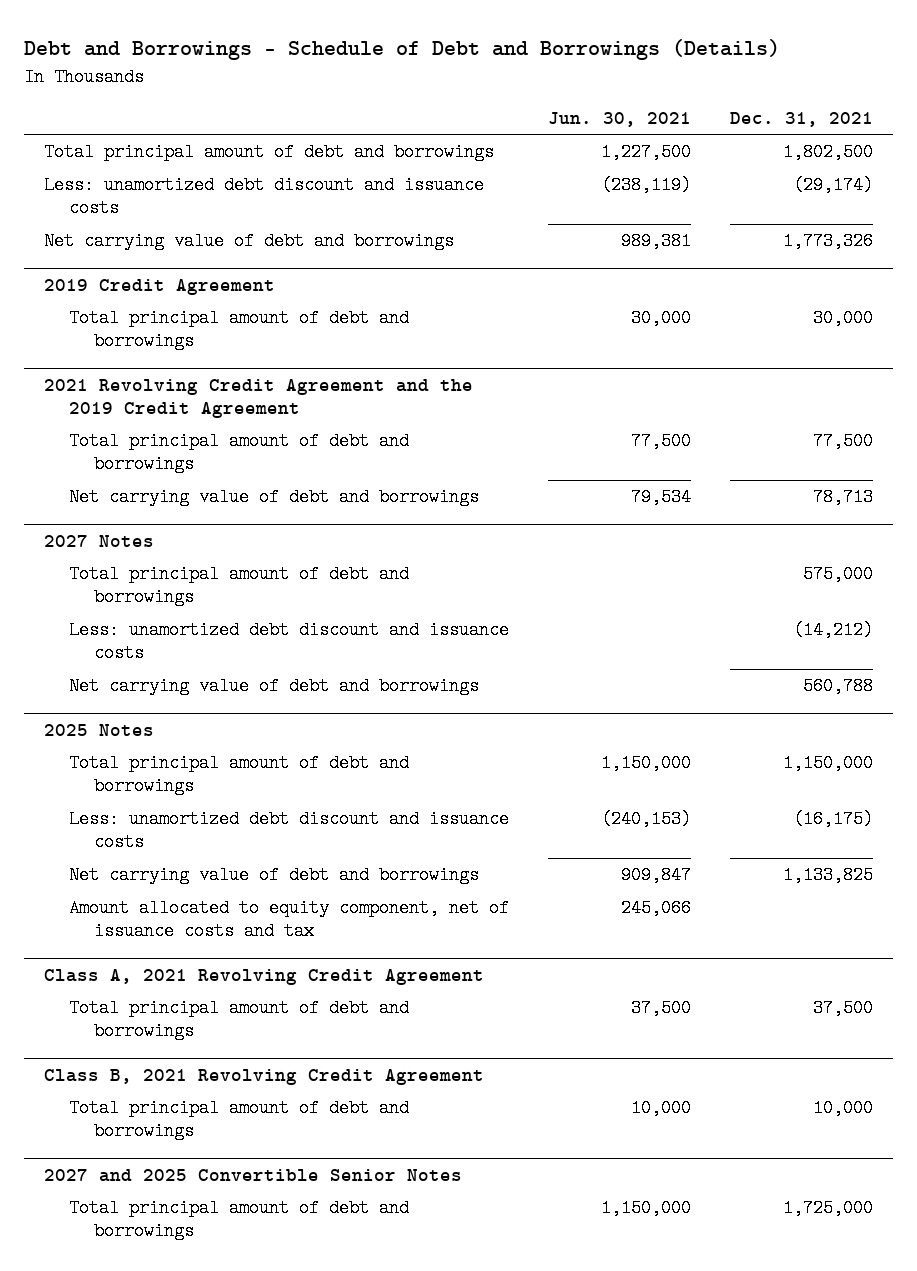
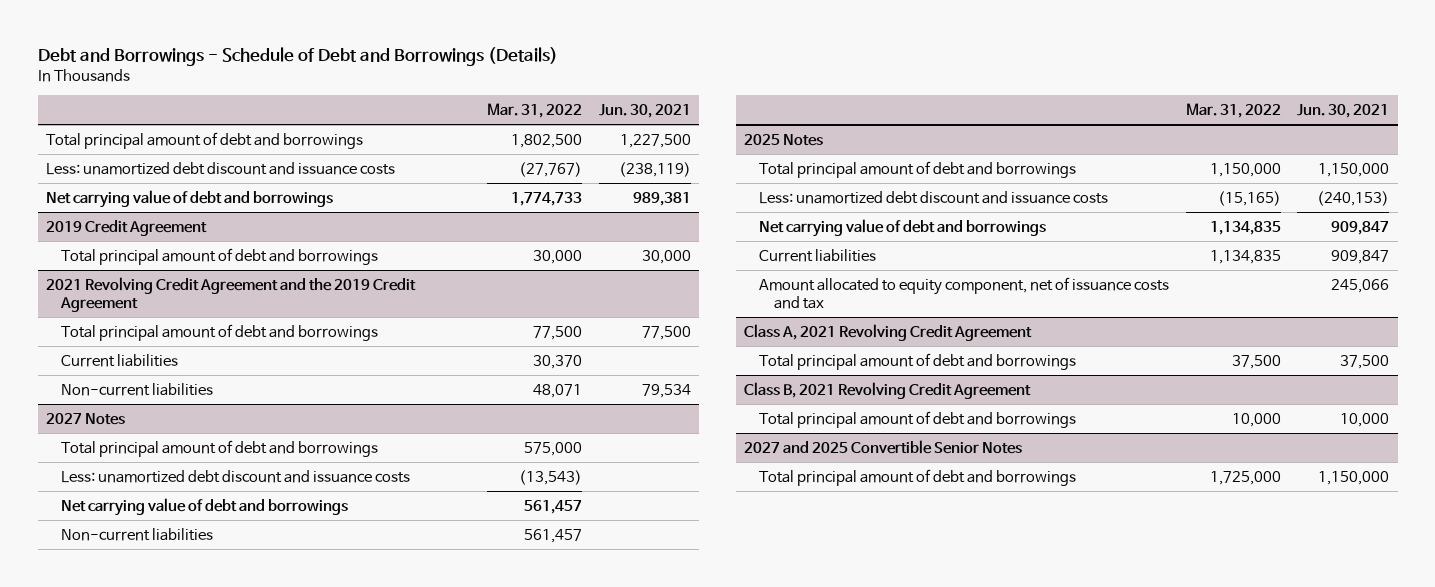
[730,111,874,127] Dec. 31, 2021 -> none
none -> [487,103,583,119] Mar. 31, 2022
none -> [60,353,178,367] Current liabilities
[69,488,480,507] Net carrying value of debt and borrowings -> [60,382,213,396] Non-current liabilities
none -> [60,527,213,541] Non-current liabilities
none -> [759,248,877,262] Current liabilities

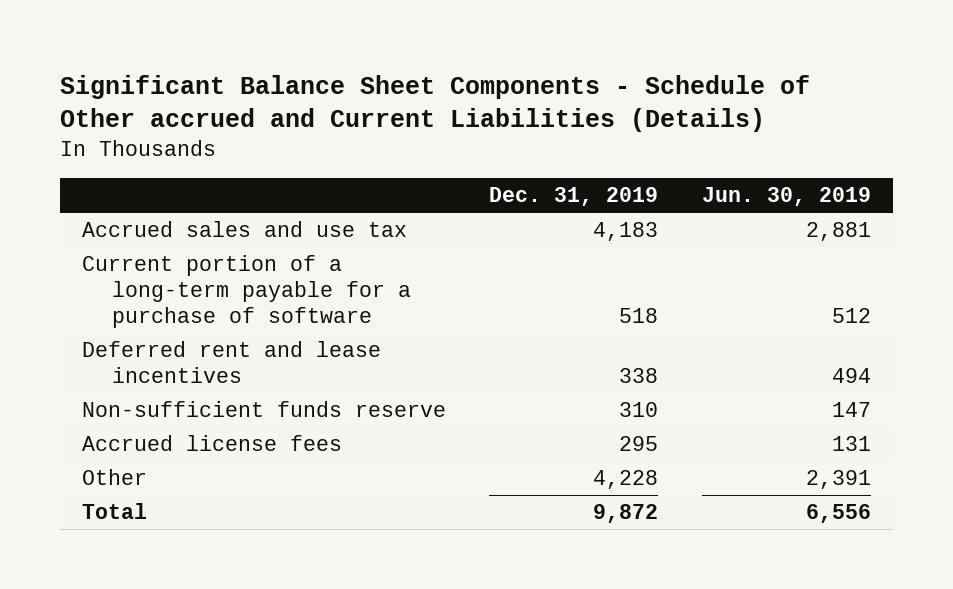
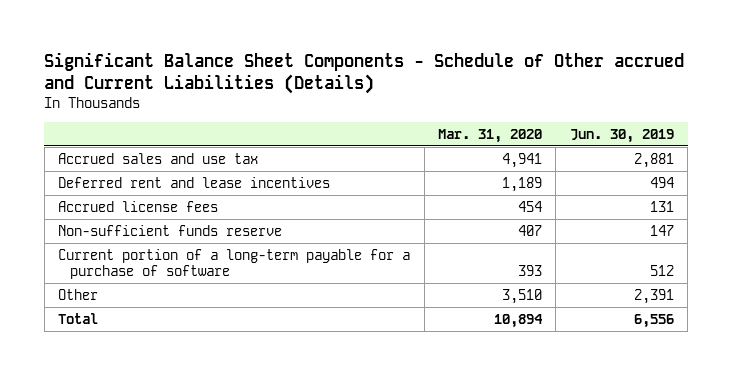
[489,187,659,207] Dec. 31, 2019 -> none
none -> [438,128,543,143] Mar. 31, 2020
[81,401,446,418] Non-sufficient funds reserve -> [58,224,283,236] Non-sufficient funds reserve
[81,255,411,329] Current portion of a long-term payable for a purchase of software -> [58,248,411,280] Current portion of a long-term payable for a purchase of software

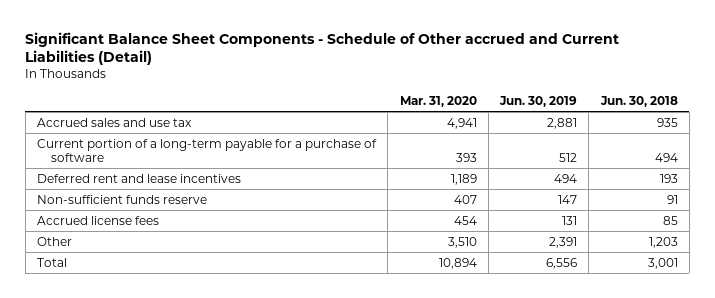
[44,51,685,94] Significant Balance Sheet Components - Schedule of Other accrued and Current Liabilities (Details) -> [25,31,620,66] Significant Balance Sheet Components - Schedule of Other accrued and Current Liabilities (Detail)
none -> [599,96,678,108] Jun. 30, 2018
[58,248,411,280] Current portion of a long-term payable for a purchase of software -> [36,138,377,162] Current portion of a long-term payable for a purchase of software
[58,200,219,212] Accrued license fees -> [36,215,159,225] Accrued license fees

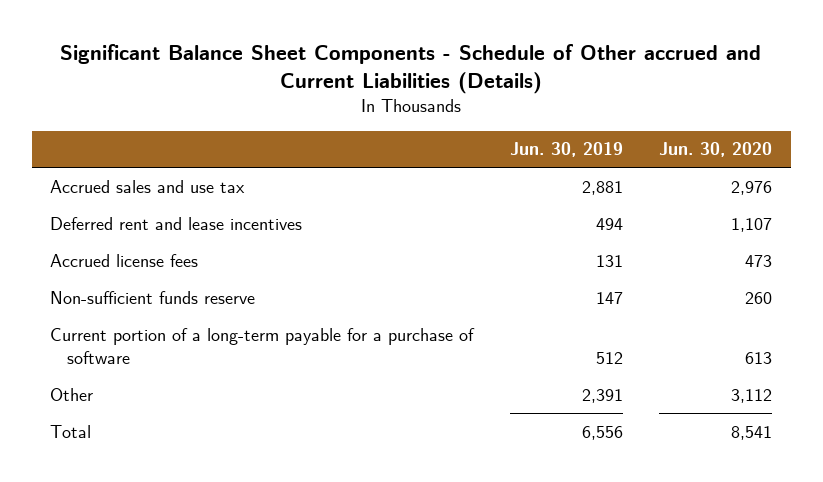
[25,31,620,66] Significant Balance Sheet Components - Schedule of Other accrued and Current Liabilities (Detail) -> [60,43,762,95] Significant Balance Sheet Components - Schedule of Other accrued and Current Liabilities (Details)
[399,96,477,108] Mar. 31, 2020 -> none
[599,96,678,108] Jun. 30, 2018 -> none
none -> [659,142,773,158] Jun. 30, 2020
[36,194,207,204] Non-sufficient funds reserve -> [50,290,256,304] Non-sufficient funds reserve
[36,138,377,162] Current portion of a long-term payable for a purchase of software -> [50,327,476,364] Current portion of a long-term payable for a purchase of software

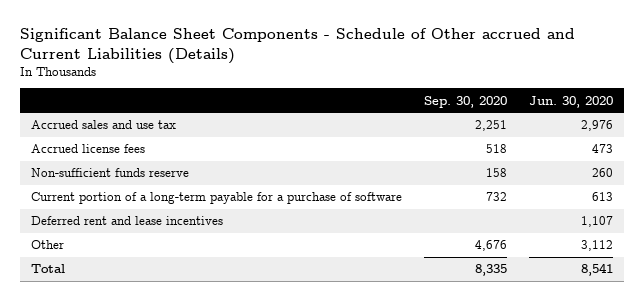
[509,142,623,158] Jun. 30, 2019 -> none
none -> [423,95,507,108] Sep. 30, 2020
[50,216,303,230] Deferred rent and lease incentives -> [30,216,223,226] Deferred rent and lease incentives

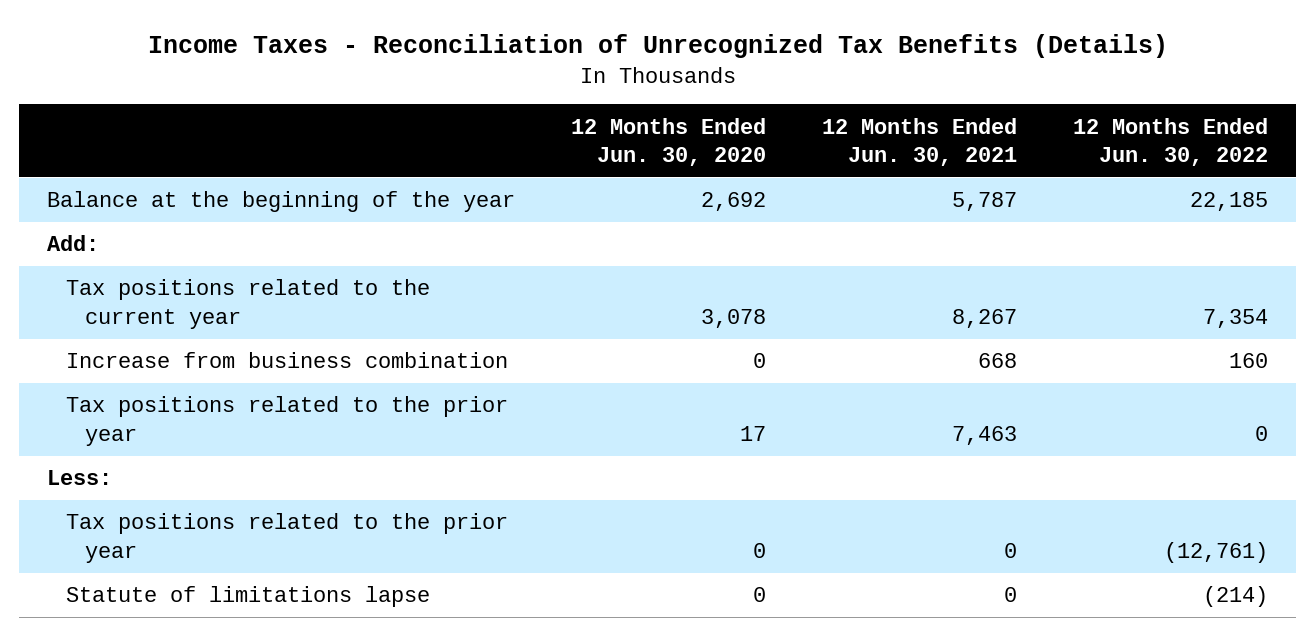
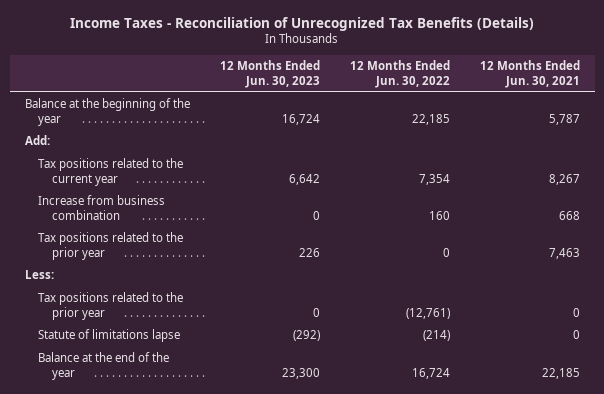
[571,117,767,167] 12 Months Ended Jun. 30, 2020 -> none
none -> [219,60,320,88] 12 Months Ended Jun. 30, 2023
none -> [38,352,170,380] Balance at the end of the year

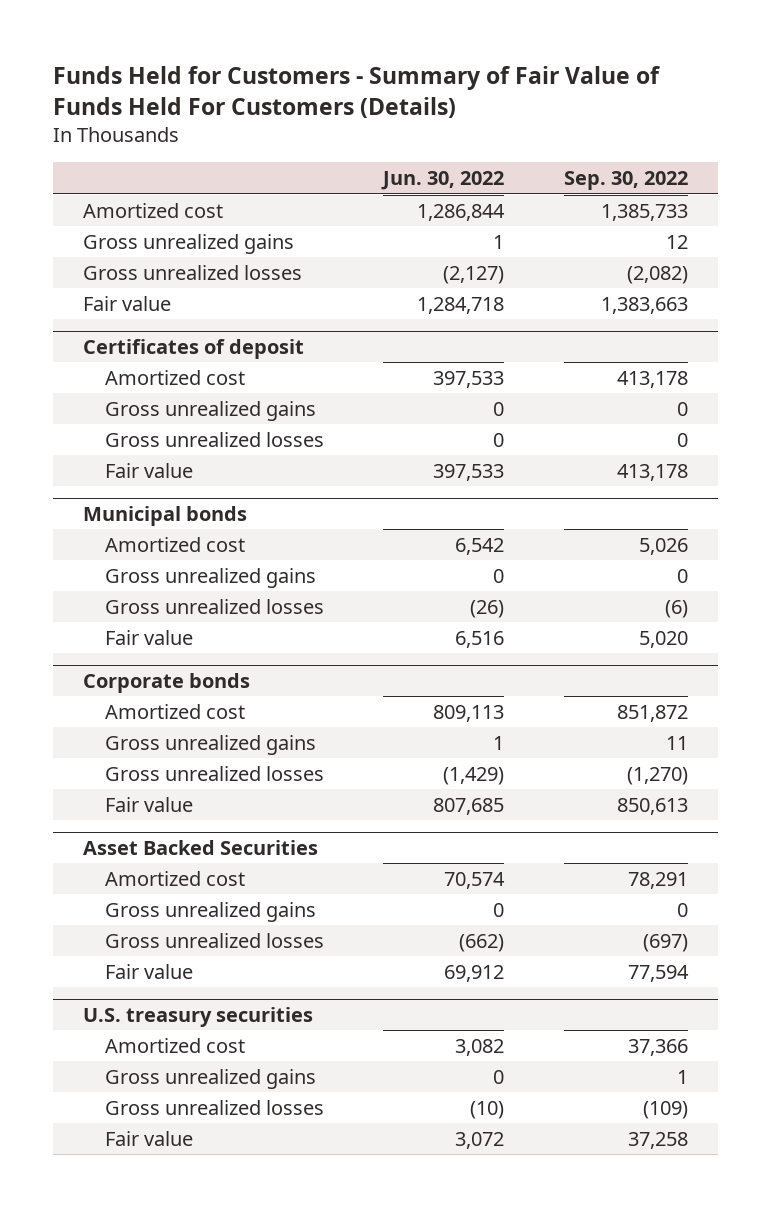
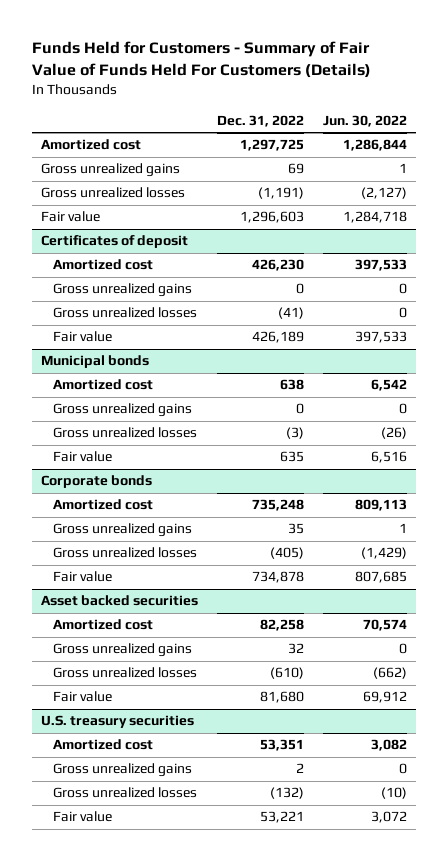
[563,171,688,191] Sep. 30, 2022 -> none
none -> [216,114,304,127] Dec. 31, 2022
[83,840,319,856] Asset Backed Securities -> [40,595,198,607] Asset backed securities

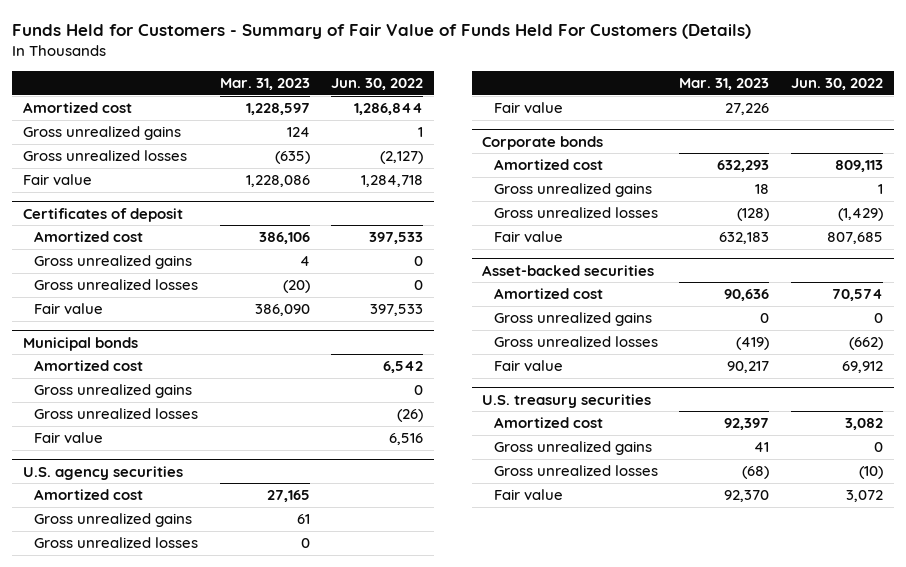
[216,114,304,127] Dec. 31, 2022 -> none
none -> [219,78,310,91] Mar. 31, 2023
none -> [23,465,184,480] U.S. agency securities
none -> [34,489,144,501] Amortized cost
none -> [34,513,193,528] Gross unrealized gains
none -> [34,537,199,549] Gross unrealized losses
none -> [493,102,563,114] Fair value
[40,595,198,607] Asset backed securities -> [482,264,655,276] Asset-backed securities

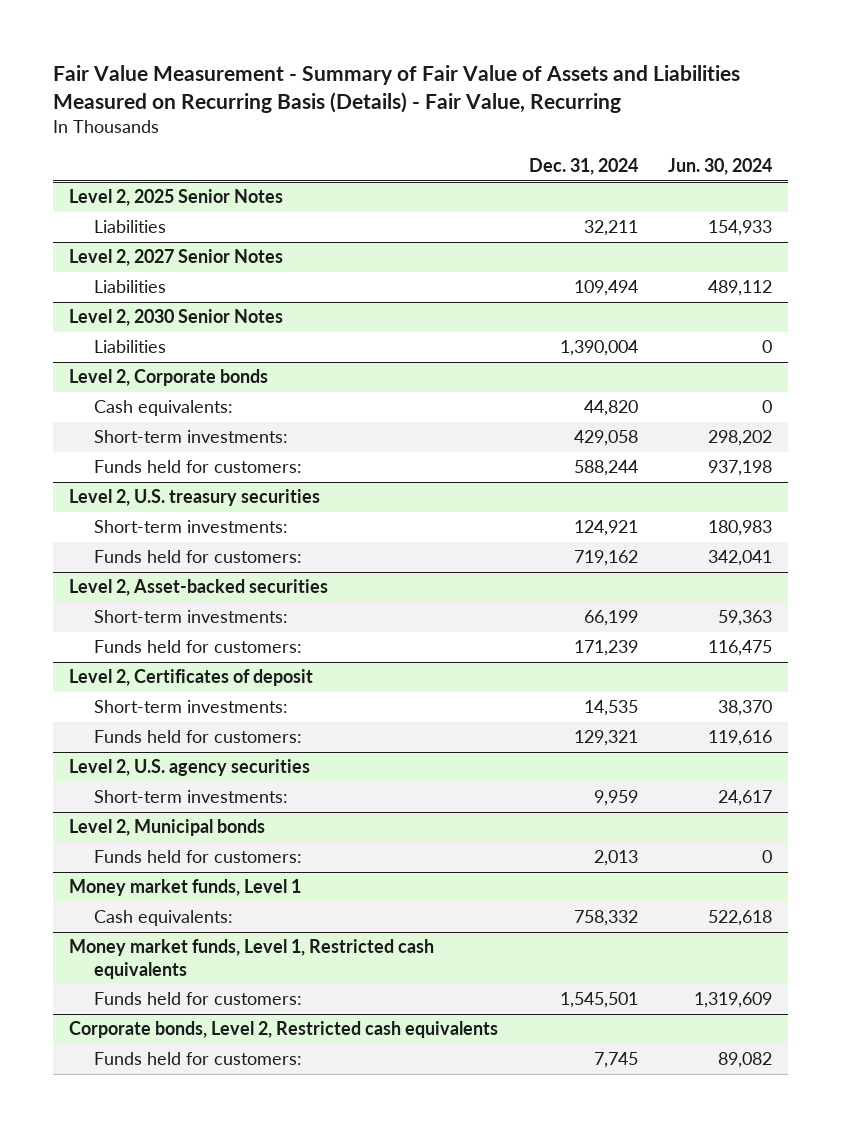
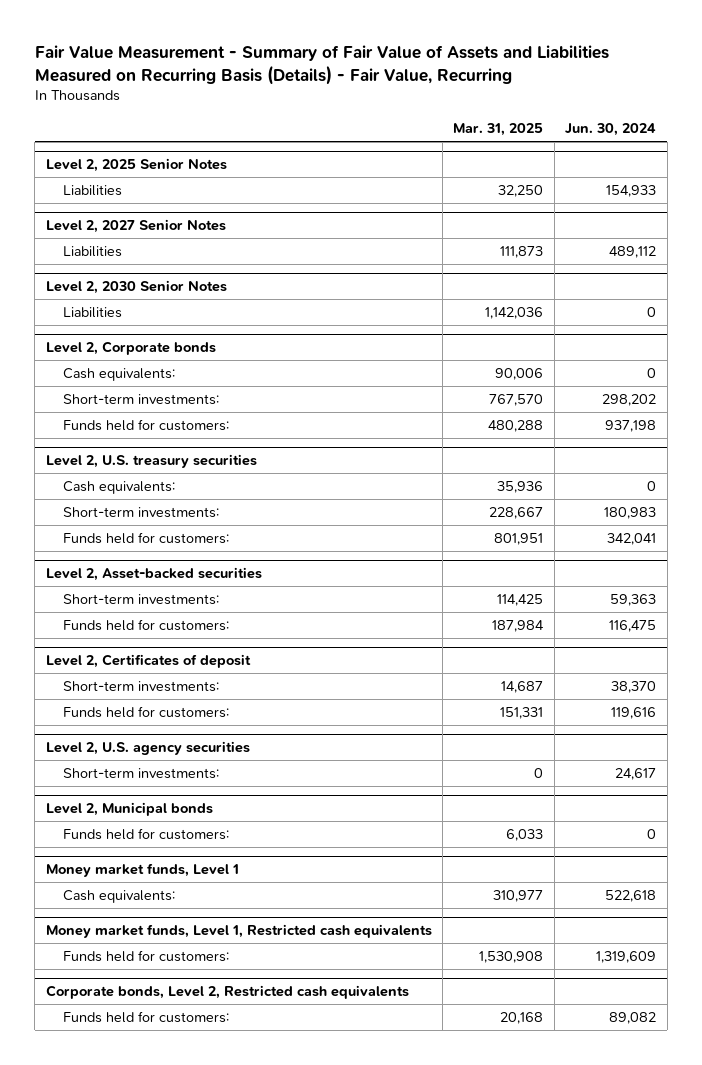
[528,158,638,176] Dec. 31, 2024 -> none
none -> [453,123,544,137] Mar. 31, 2025
none -> [63,480,176,494] Cash equivalents:

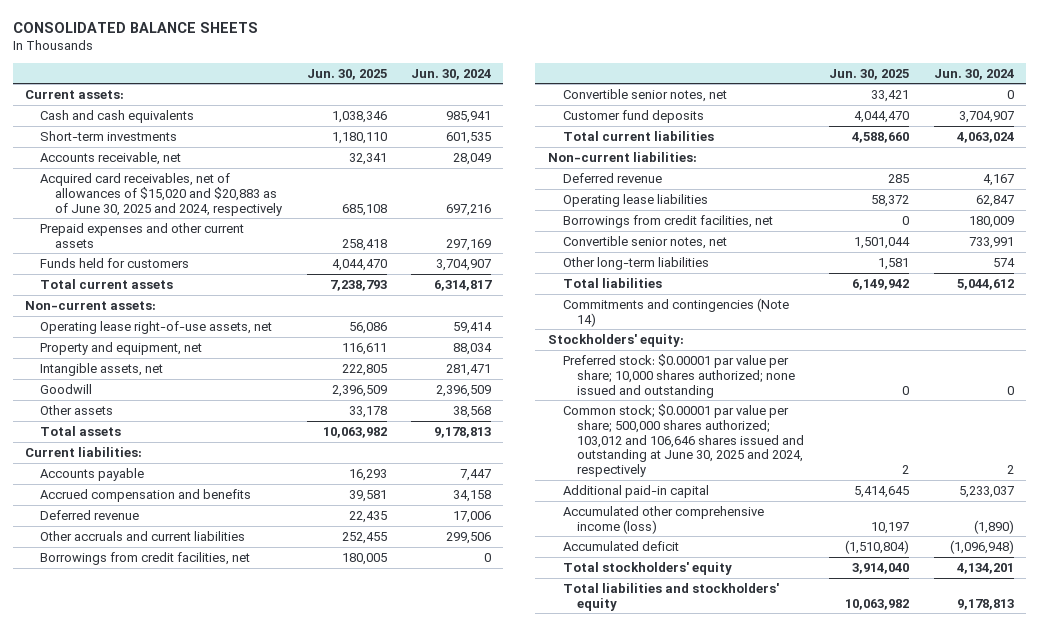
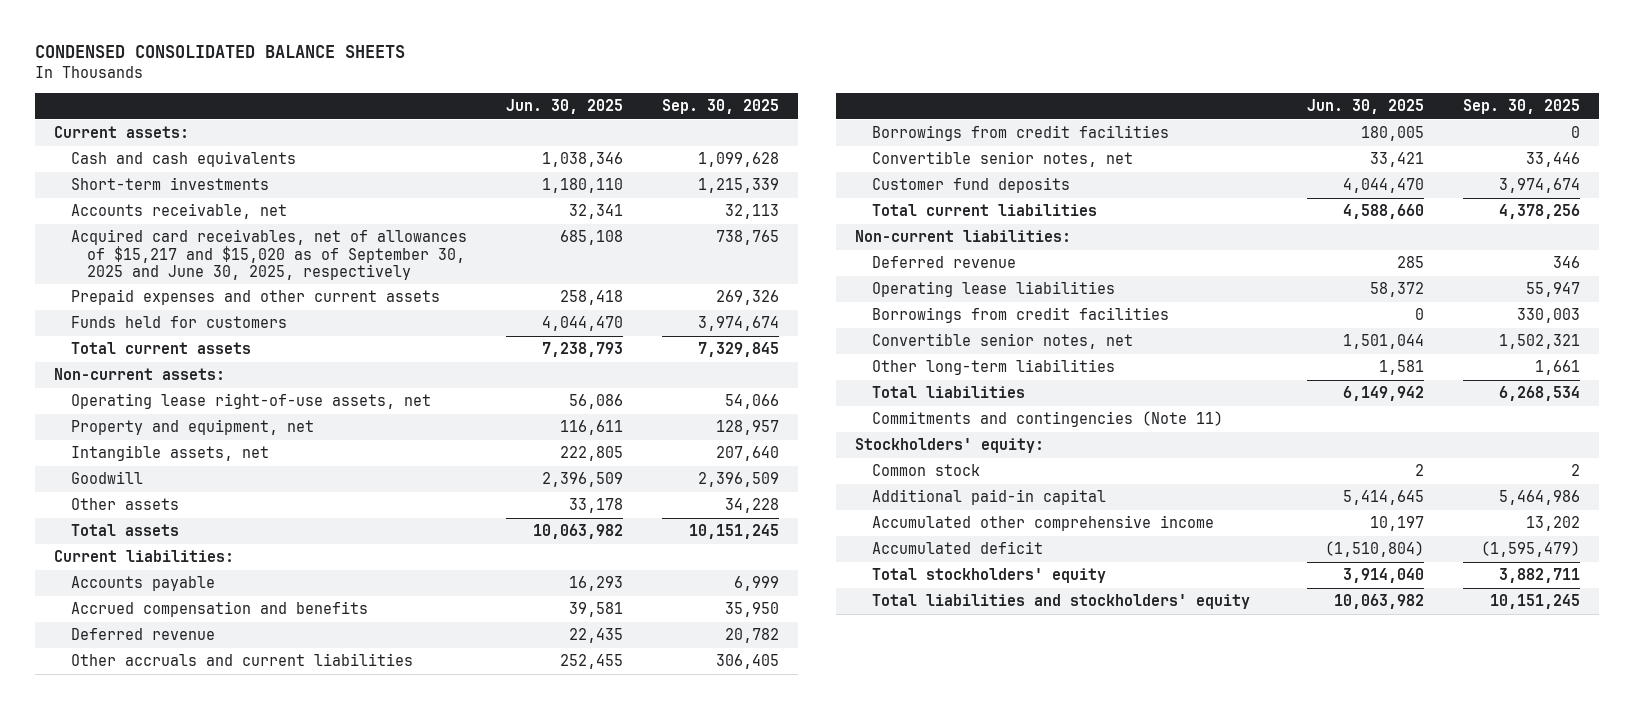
[12,21,258,33] CONSOLIDATED BALANCE SHEETS -> [34,44,405,58] CONDENSED CONSOLIDATED BALANCE SHEETS
[411,68,492,80] Jun. 30, 2024 -> none
none -> [661,99,779,115] Sep. 30, 2025
[40,172,282,216] Acquired card receivables, net of allowances of $15,020 and $20,883 as of June 30, 2025 and 2024, respectively -> [70,229,467,280] Acquired card receivables, net of allowances of $15,217 and $15,020 as of September 30, 2025 and June 30, 2025, respectively
[40,551,251,565] Borrowings from credit facilities, net -> [871,125,1169,142] Borrowings from credit facilities
[562,214,773,228] Borrowings from credit facilities, net -> [871,307,1169,324] Borrowings from credit facilities
[562,297,789,327] Commitments and contingencies (Note 14) -> [871,411,1223,428] Commitments and contingencies (Note 11)
[562,353,796,398] Preferred stock: $0.00001 par value per share; 10,000 shares authorized; none issued and outstanding -> none
[562,403,805,478] Common stock; $0.00001 par value per share; 500,000 shares authorized; 103,012 and 106,646 shares issued and outstanding at June 30, 2025 and 2024, respectively -> [871,464,980,477] Common stock
[562,505,764,534] Accumulated other comprehensive income (loss) -> [871,515,1214,532] Accumulated other comprehensive income

